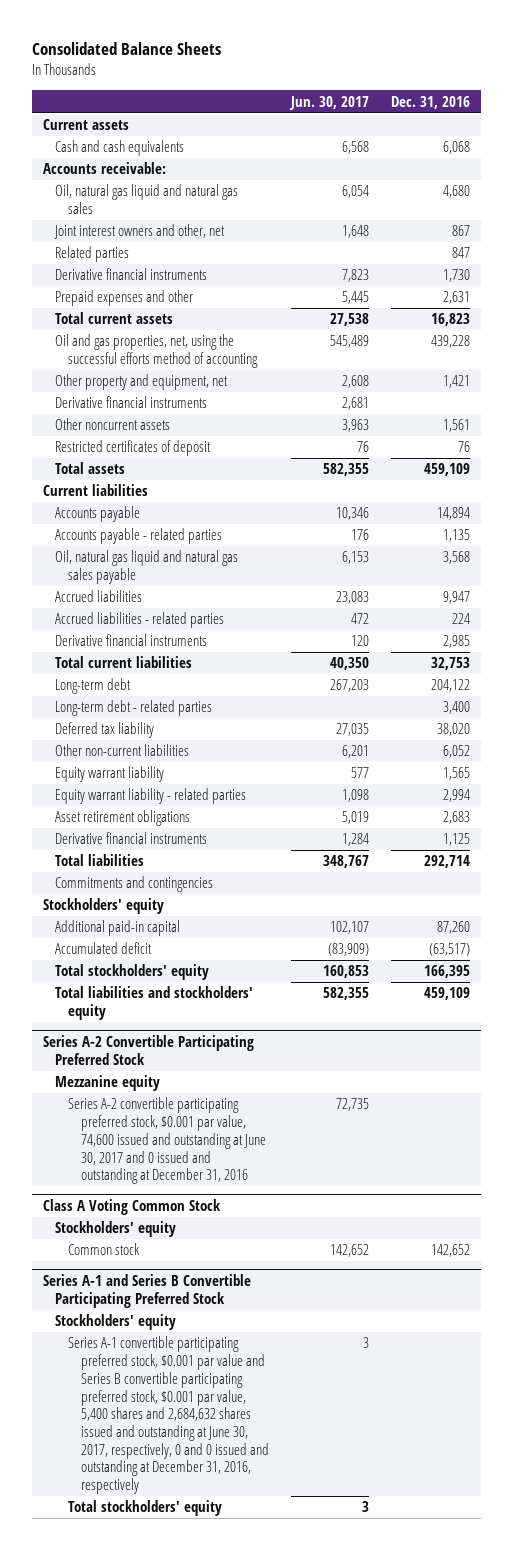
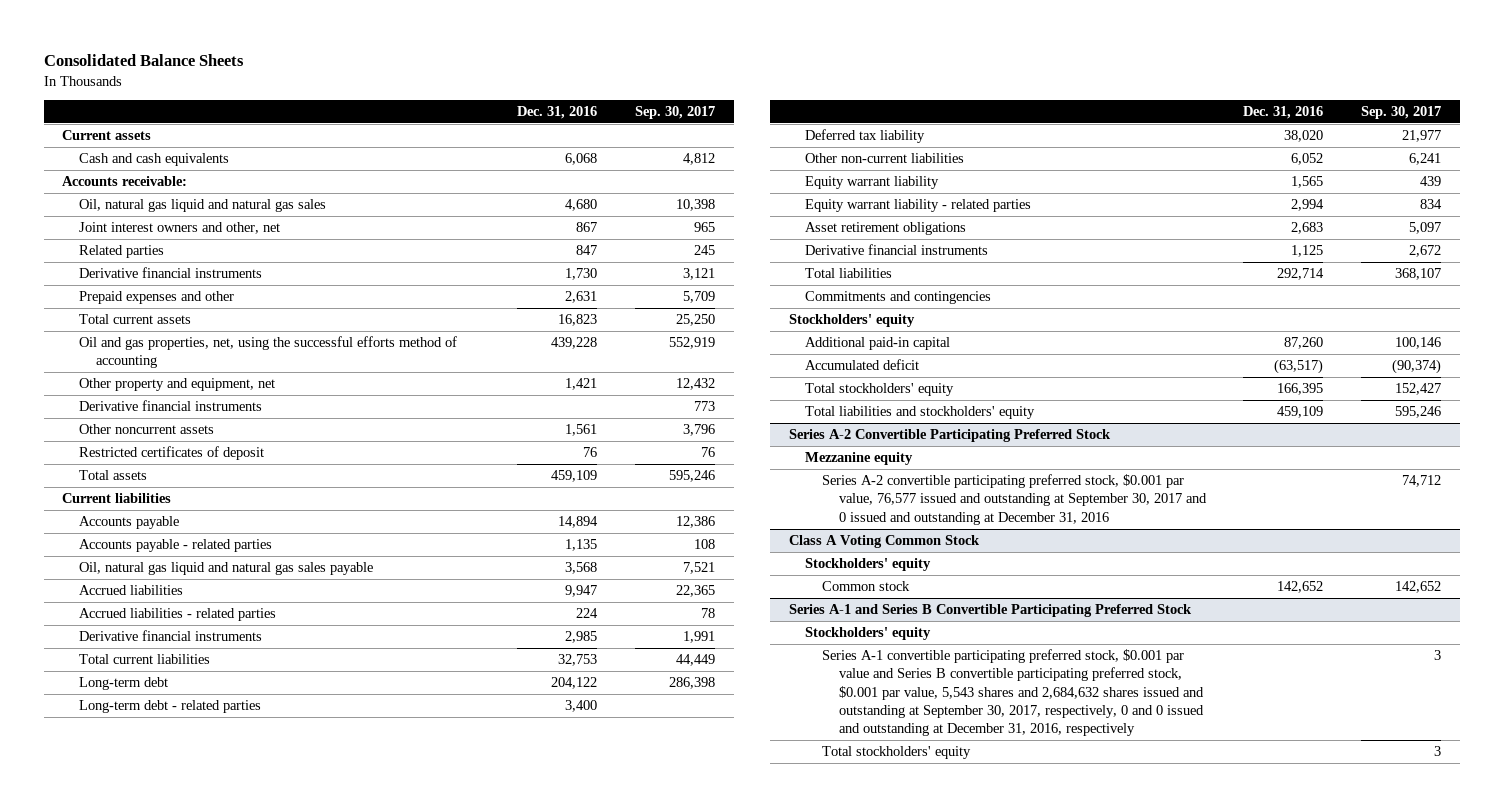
[288,95,369,110] Jun. 30, 2017 -> none
none -> [634,106,715,120] Sep. 30, 2017
[67,1097,266,1185] Series A-2 convertible participating preferred stock, $0.001 par value, 74,600 issued and outstanding at June 30, 2017 and 0 issued and outstanding at December 31, 2016 -> [822,474,1207,525] Series A-2 convertible participating preferred stock, $0.001 par value, 76,577 issued and outstanding at September 30, 2017 and 0 issued and outstanding at December 31, 2016
[67,1336,269,1494] Series A-1 convertible participating preferred stock, $0.001 par value and Series B convertible participating preferred stock, $0.001 par value, 5,400 shares and 2,684,632 shares issued and outstanding at June 30, 2017, respectively, 0 and 0 issued and outstanding at December 31, 2016, respectively -> [822,649,1204,737] Series A-1 convertible participating preferred stock, $0.001 par value and Series B convertible participating preferred stock, $0.001 par value, 5,543 shares and 2,684,632 shares issued and outstanding at September 30, 2017, respectively, 0 and 0 issued and outstanding at December 31, 2016, respectively

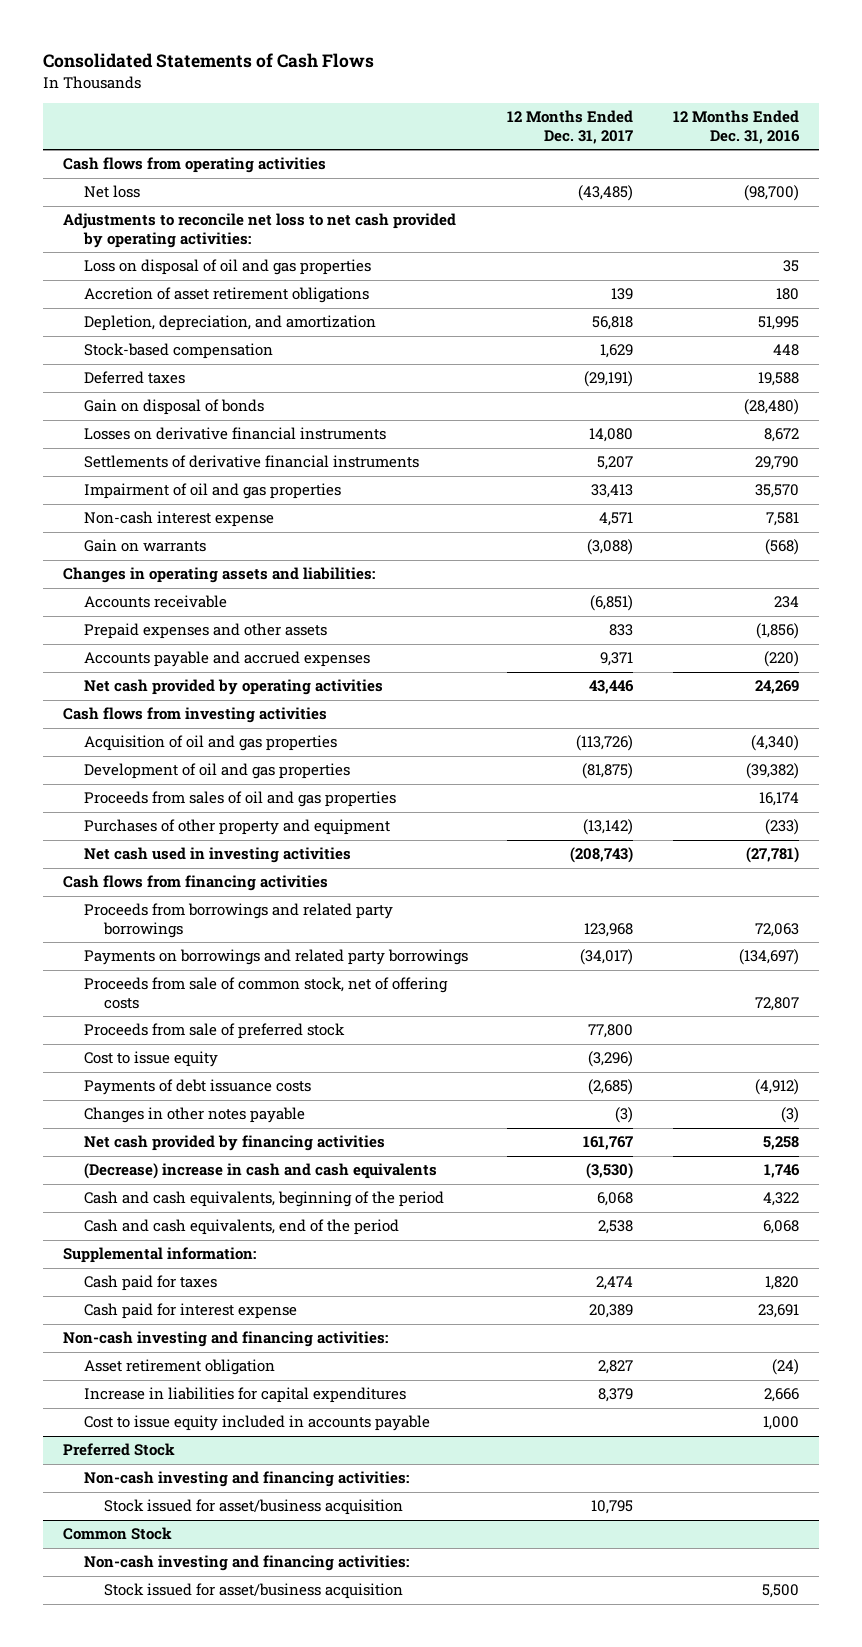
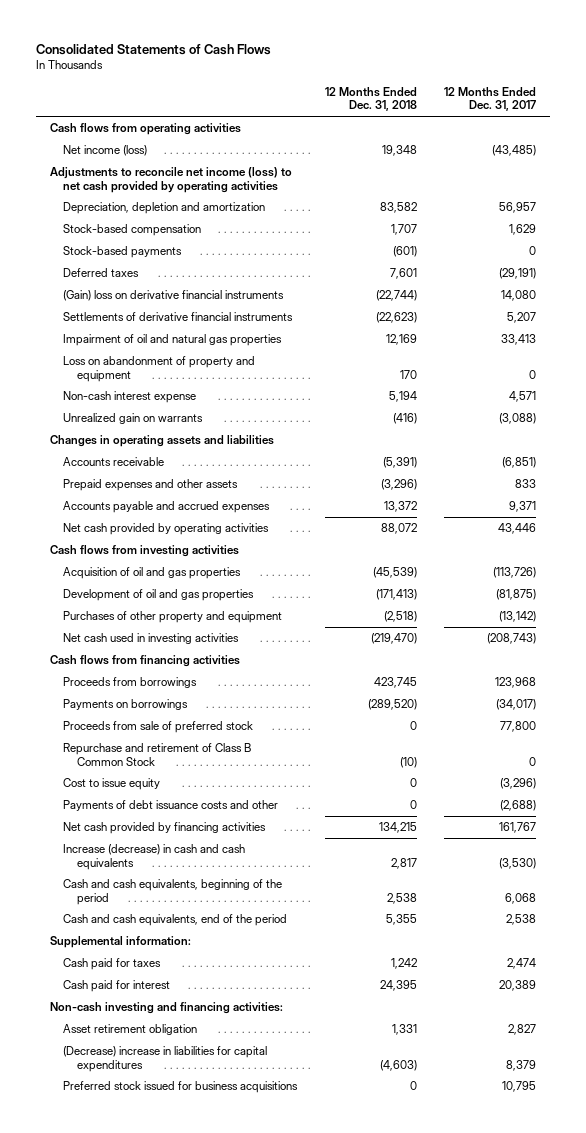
[672,110,800,144] 12 Months Ended Dec. 31, 2016 -> none
none -> [324,87,417,112] 12 Months Ended Dec. 31, 2018
[83,259,371,276] Loss on disposal of oil and gas properties -> none
[83,287,369,304] Accretion of asset retirement obligations -> none
[83,185,140,199] Net loss -> [63,145,148,157] Net income (loss)
[63,213,457,249] Adjustments to reconcile net loss to net cash provided by operating activities: -> [49,167,292,193] Adjustments to reconcile net income (loss) to net cash provided by operating activities
[83,315,376,332] Depletion, depreciation, and amortization -> [63,202,266,215] Depreciation, depletion and amortization
[592,316,634,331] 56,818 -> [498,202,536,214] 56,957
none -> [63,246,183,259] Stock-based payments
[83,399,264,416] Gain on disposal of bonds -> none
[83,427,386,441] Losses on derivative financial instruments -> [63,290,285,302] (Gain) loss on derivative financial instruments
[83,483,341,500] Impairment of oil and gas properties -> [63,334,283,347] Impairment of oil and natural gas properties
none -> [63,356,256,382] Loss on abandonment of property and equipment
[83,539,206,553] Gain on warrants -> [63,413,204,425] Unrealized gain on warrants
[63,567,376,584] Changes in operating assets and liabilities: -> [49,435,274,448] Changes in operating assets and liabilities
[83,791,396,808] Proceeds from sales of oil and gas properties -> none
[83,977,448,1010] Proceeds from sale of common stock, net of offering costs -> none
[83,903,393,939] Proceeds from borrowings and related party borrowings -> [63,677,198,689] Proceeds from borrowings
[83,949,468,966] Payments on borrowings and related party borrowings -> [63,699,189,711] Payments on borrowings
none -> [63,743,252,766] Repurchase and retirement of Class B Common Stock
[83,1107,305,1124] Changes in other notes payable -> none
[83,1079,311,1096] Payments of debt issuance costs -> [63,800,279,812] Payments of debt issuance costs and other
[588,1079,634,1096] (2,685) -> [499,800,536,812] (2,688)
[83,1163,437,1180] (Decrease) increase in cash and cash equivalents -> [63,844,246,870] Increase (decrease) in cash and cash equivalents
[83,1303,297,1320] Cash paid for interest expense -> [63,980,171,993] Cash paid for interest
[83,1415,430,1432] Cost to issue equity included in accounts payable -> none
[63,1443,176,1457] Preferred Stock -> none
[83,1471,409,1488] Non-cash investing and financing activities: -> none
[63,1527,173,1541] Common Stock -> none
[83,1555,409,1572] Non-cash investing and financing activities: -> none
[104,1583,404,1600] Stock issued for asset/business acquisition -> none
[83,1387,406,1404] Increase in liabilities for capital expenditures -> [63,1046,268,1072] (Decrease) increase in liabilities for capital expenditures
[104,1499,404,1516] Stock issued for asset/business acquisition -> [63,1081,299,1094] Preferred stock issued for business acquisitions

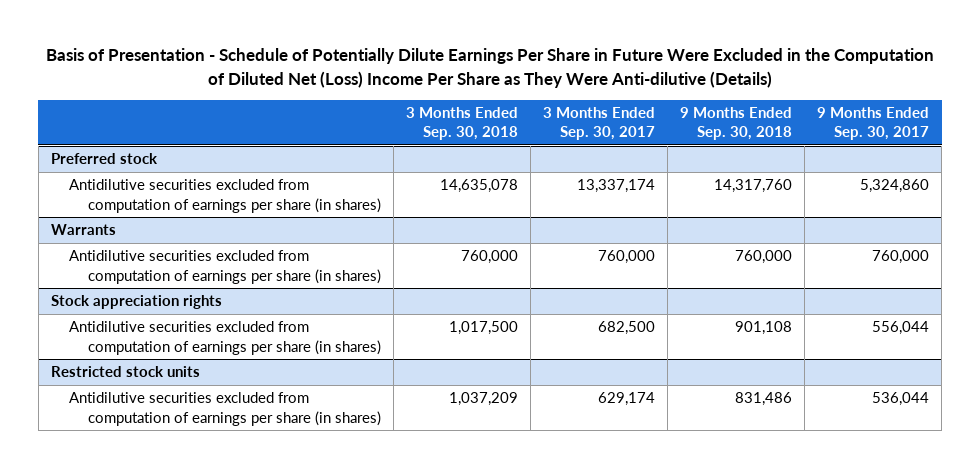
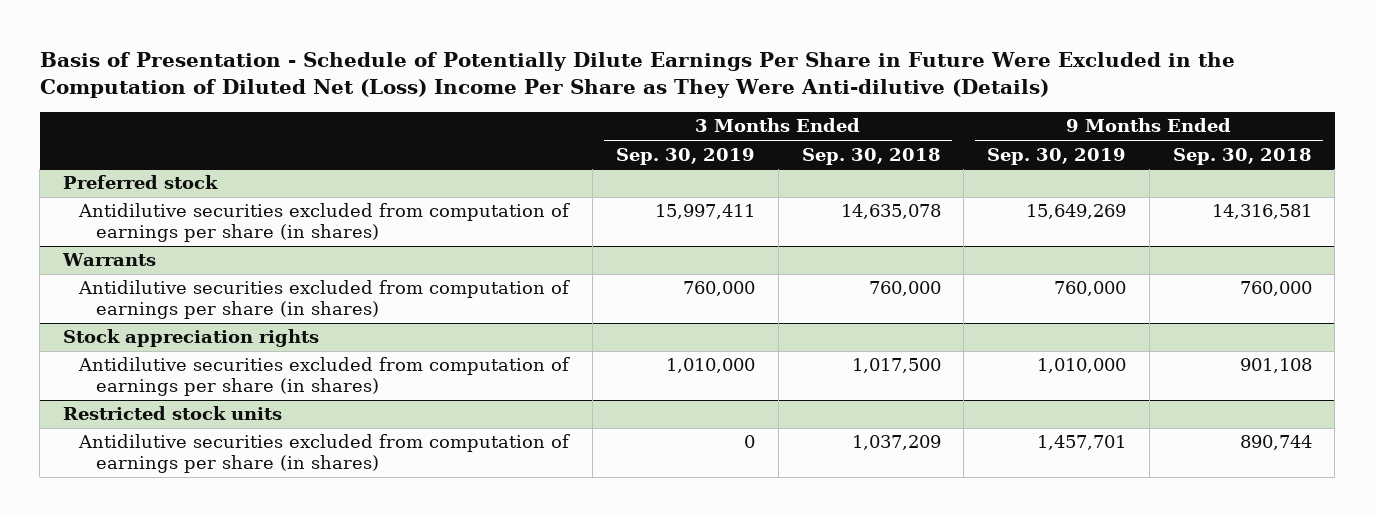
[542,107,655,141] 3 Months Ended Sep. 30, 2017 -> none
[817,107,930,141] 9 Months Ended Sep. 30, 2017 -> none
none -> [615,147,755,165] Sep. 30, 2019
none -> [987,147,1127,165] Sep. 30, 2019
[714,179,793,194] 14,317,760 -> [1211,204,1312,220] 14,316,581
[735,392,793,407] 831,486 -> [1239,435,1312,451] 890,744

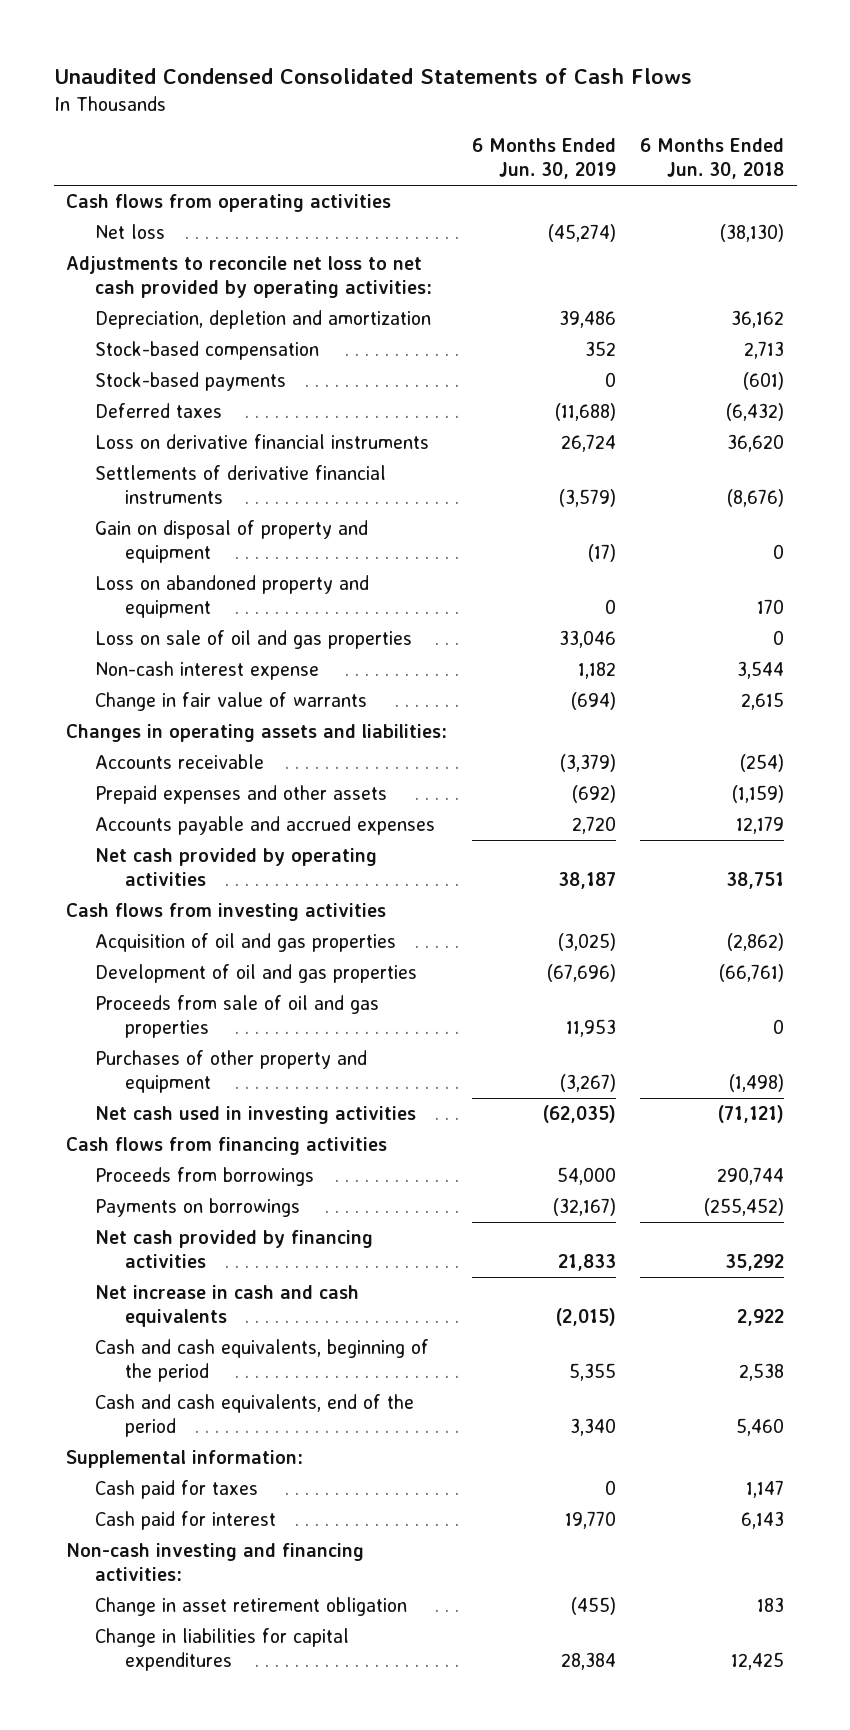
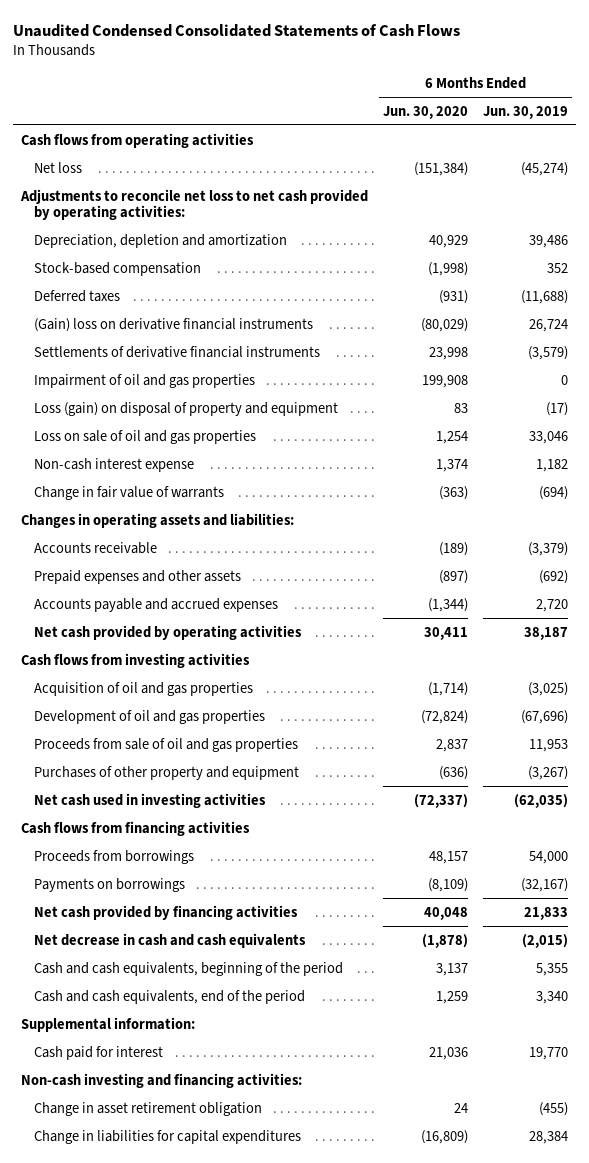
[640,138,785,180] 6 Months Ended Jun. 30, 2018 -> none
none -> [383,105,469,119] Jun. 30, 2020
[95,372,287,392] Stock-based payments -> none
[95,434,430,450] Loss on derivative financial instruments -> [34,317,314,332] (Gain) loss on derivative financial instruments
[95,575,370,619] Loss on abandoned property and equipment -> none
none -> [34,373,256,388] Impairment of oil and gas properties
[95,520,369,564] Gain on disposal of property and equipment -> [34,401,339,416] Loss (gain) on disposal of property and equipment
[95,1285,360,1328] Net increase in cash and cash equivalents -> [34,932,307,948] Net decrease in cash and cash equivalents
[95,1480,259,1500] Cash paid for taxes -> none

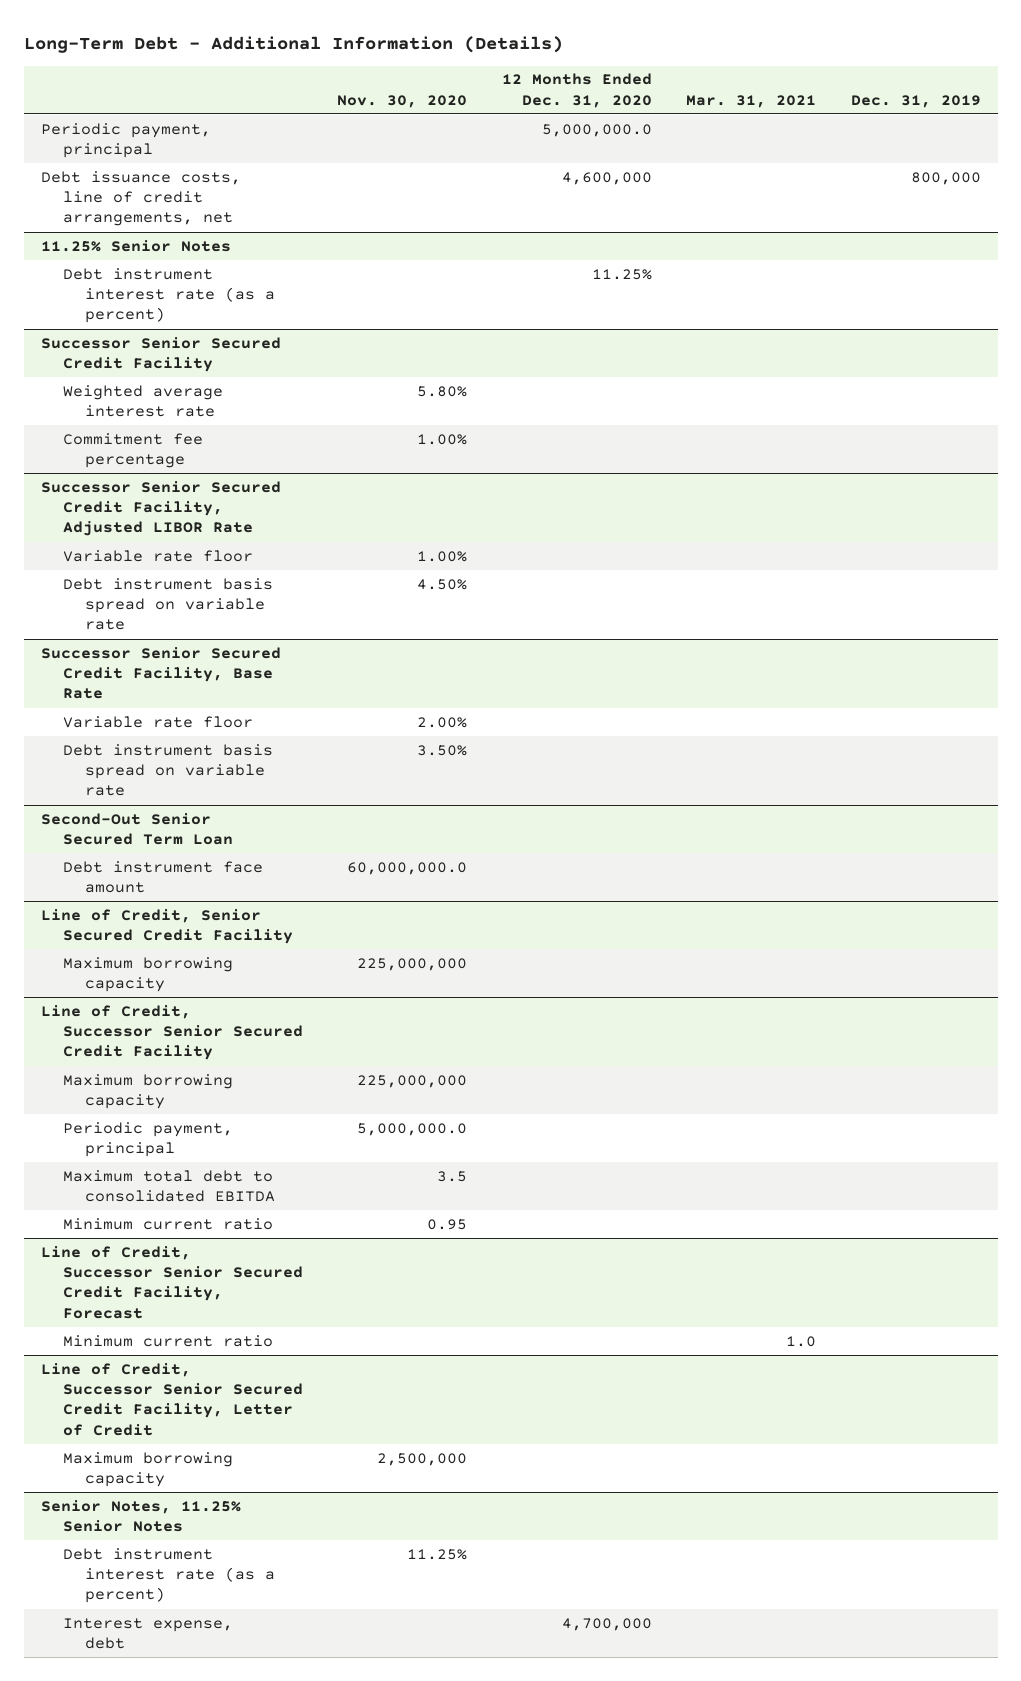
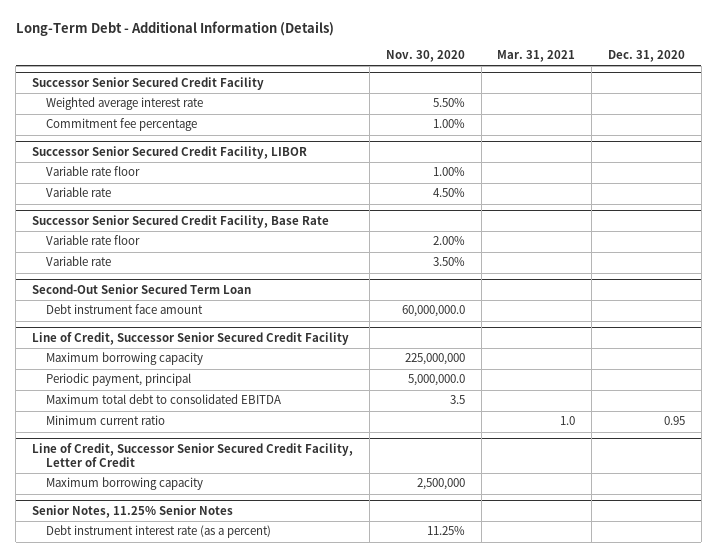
[501,73,652,108] 12 Months Ended Dec. 31, 2020 -> none
[850,94,981,108] Dec. 31, 2019 -> none
none -> [608,50,686,63] Dec. 31, 2020
[40,122,211,159] Periodic payment, principal -> none
[40,170,241,227] Debt issuance costs, line of credit arrangements, net -> none
[40,239,231,252] 11.25% Senior Notes -> none
[63,267,276,324] Debt instrument interest rate (as a percent) -> none
[417,385,468,397] 5.80% -> [432,98,465,108] 5.50%
[40,480,281,537] Successor Senior Secured Credit Facility, Adjusted LIBOR Rate -> [32,146,308,160] Successor Senior Secured Credit Facility, LIBOR
[63,577,274,631] Debt instrument basis spread on variable rate -> [46,187,112,198] Variable rate
[63,743,274,797] Debt instrument basis spread on variable rate -> [46,256,112,267] Variable rate
[40,908,294,945] Line of Credit, Senior Secured Credit Facility -> none
[63,956,234,993] Maximum borrowing capacity -> none
[63,1217,274,1230] Minimum current ratio -> none
[40,1245,304,1319] Line of Credit, Successor Senior Secured Credit Facility, Forecast -> none
[63,1617,234,1650] Interest expense, debt -> none

